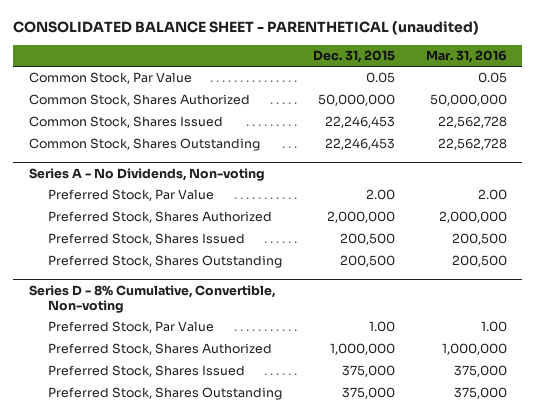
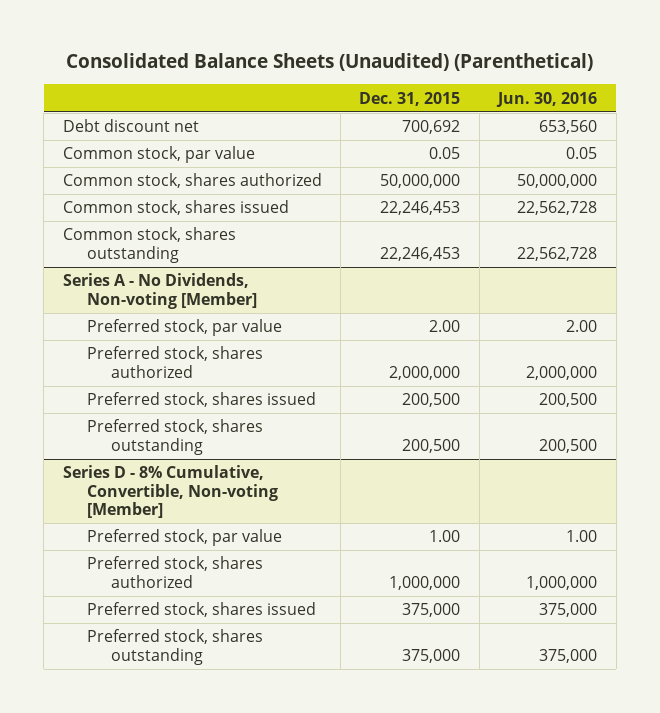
[13,21,480,36] CONSOLIDATED BALANCE SHEET - PARENTHETICAL (unaudited) -> [65,53,593,72] Consolidated Balance Sheets (Unaudited) (Parenthetical)
[425,50,507,64] Mar. 31, 2016 -> none
none -> [496,91,598,107] Jun. 30, 2016
none -> [62,119,199,133] Debt discount net
[28,72,192,85] Common Stock, Par Value -> [62,146,255,164] Common stock, par value
[28,94,250,107] Common Stock, Shares Authorized -> [62,173,322,189] Common stock, shares authorized
[28,116,223,129] Common Stock, Shares Issued -> [62,200,289,216] Common stock, shares issued
[28,138,260,152] Common Stock, Shares Outstanding -> [62,227,236,263] Common stock, shares outstanding
[28,167,265,181] Series A - No Dividends, Non-voting -> [62,273,257,309] Series A - No Dividends, Non-voting [Member]
[47,189,214,202] Preferred Stock, Par Value -> [86,319,282,337] Preferred stock, par value
[47,211,272,224] Preferred Stock, Shares Authorized -> [86,346,263,378] Preferred stock, shares authorized
[47,233,245,246] Preferred Stock, Shares Issued -> [86,392,316,408] Preferred stock, shares issued
[47,255,282,269] Preferred Stock, Shares Outstanding -> [86,419,263,455] Preferred stock, shares outstanding
[28,284,276,313] Series D - 8% Cumulative, Convertible, Non-voting -> [62,465,278,519] Series D - 8% Cumulative, Convertible, Non-voting [Member]
[47,321,214,334] Preferred Stock, Par Value -> [86,529,282,547] Preferred stock, par value
[47,343,272,356] Preferred Stock, Shares Authorized -> [86,556,263,588] Preferred stock, shares authorized
[47,365,245,378] Preferred Stock, Shares Issued -> [86,602,316,618] Preferred stock, shares issued
[47,387,282,401] Preferred Stock, Shares Outstanding -> [86,629,263,665] Preferred stock, shares outstanding

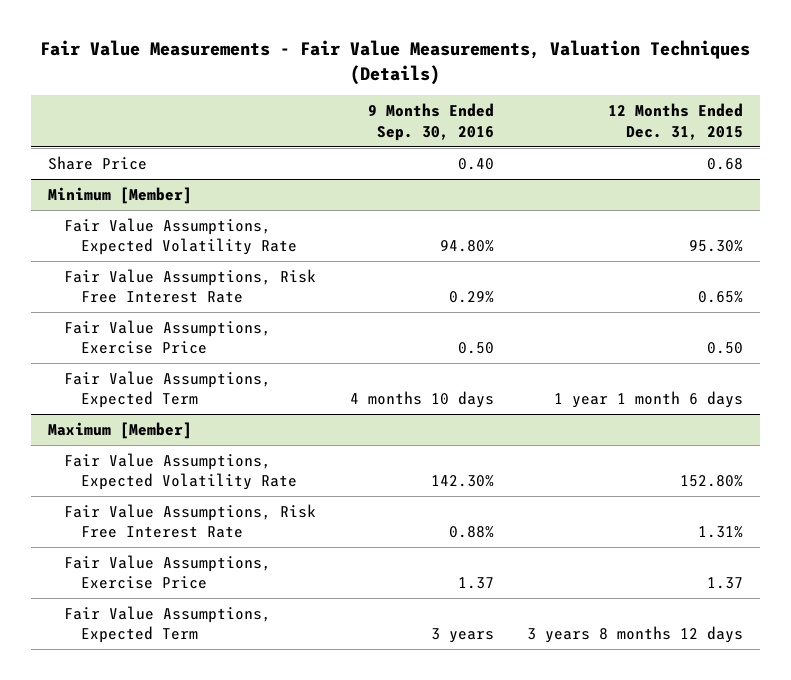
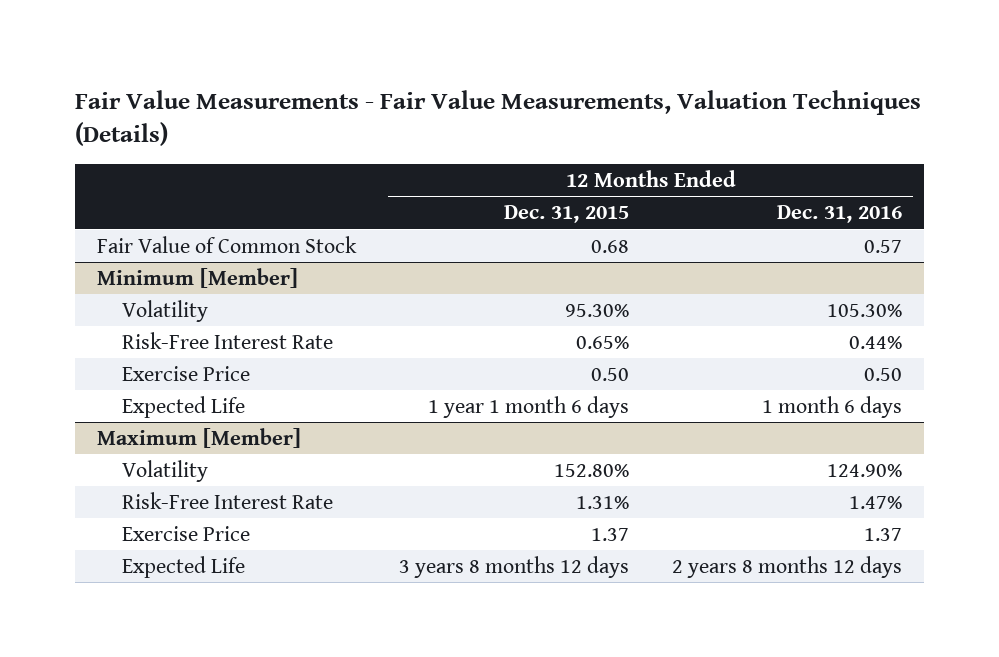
[367,103,494,141] 9 Months Ended Sep. 30, 2016 -> none
none -> [777,205,903,224] Dec. 31, 2016
[47,156,147,171] Share Price -> [96,235,357,253] Fair Value of Common Stock
[64,218,298,256] Fair Value Assumptions, Expected Volatility Rate -> [121,299,208,322] Volatility
[64,269,317,304] Fair Value Assumptions, Risk Free Interest Rate -> [121,331,333,349] Risk-Free Interest Rate
[64,320,272,355] Fair Value Assumptions, Exercise Price -> [121,365,250,381] Exercise Price
[64,371,272,409] Fair Value Assumptions, Expected Term -> [121,395,245,418] Expected Life
[64,453,298,491] Fair Value Assumptions, Expected Volatility Rate -> [121,459,208,482] Volatility
[64,504,317,539] Fair Value Assumptions, Risk Free Interest Rate -> [121,491,333,509] Risk-Free Interest Rate
[64,555,272,590] Fair Value Assumptions, Exercise Price -> [121,525,250,541] Exercise Price
[64,606,272,644] Fair Value Assumptions, Expected Term -> [121,555,245,578] Expected Life

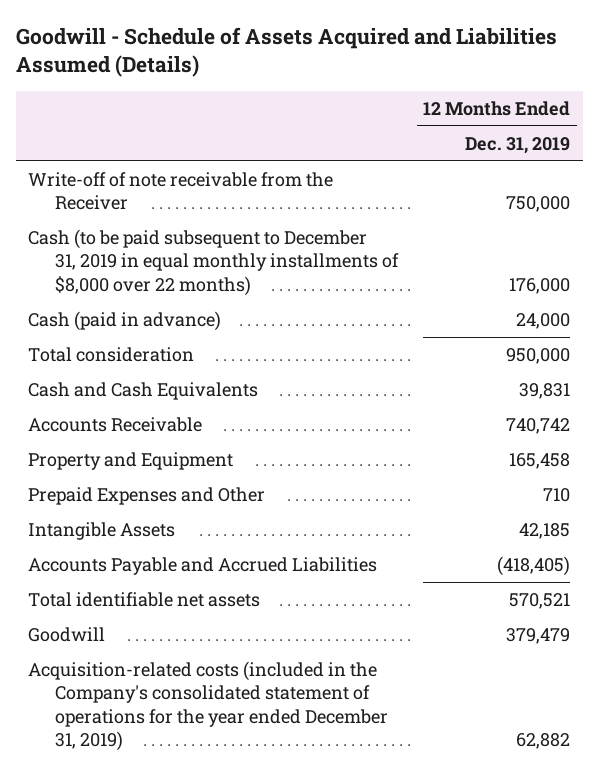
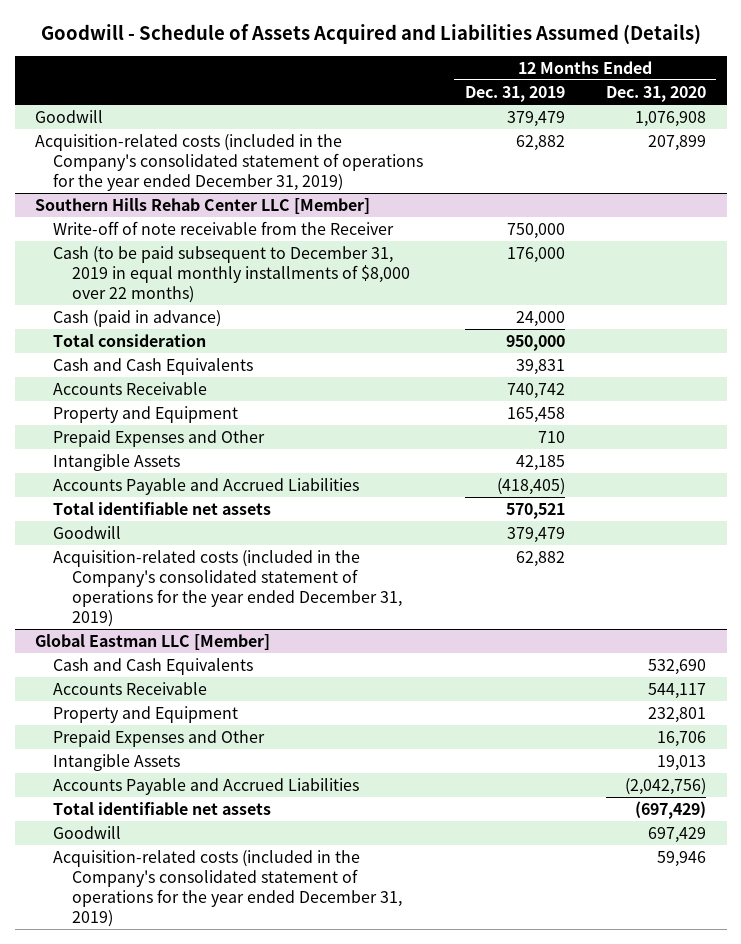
none -> [605,85,706,102] Dec. 31, 2020
none -> [35,109,104,123] Goodwill
none -> [35,133,424,192] Acquisition-related costs (included in the Company's consolidated statement of operations for the year ended December 31, 2019)
none -> [35,197,371,214] Southern Hills Rehab Center LLC [Member]
none -> [35,633,271,650] Global Eastman LLC [Member]
none -> [53,657,254,675] Cash and Cash Equivalents
none -> [53,681,208,695] Accounts Receivable
none -> [53,705,239,723] Property and Equipment
none -> [53,729,266,747] Prepaid Expenses and Other
none -> [53,753,181,771] Intangible Assets
none -> [53,777,360,795] Accounts Payable and Accrued Liabilities
none -> [53,801,272,815] Total identifiable net assets
none -> [53,825,122,839] Goodwill
none -> [53,849,402,928] Acquisition-related costs (included in the Company's consolidated statement of operations for the year ended December 31, 2019)

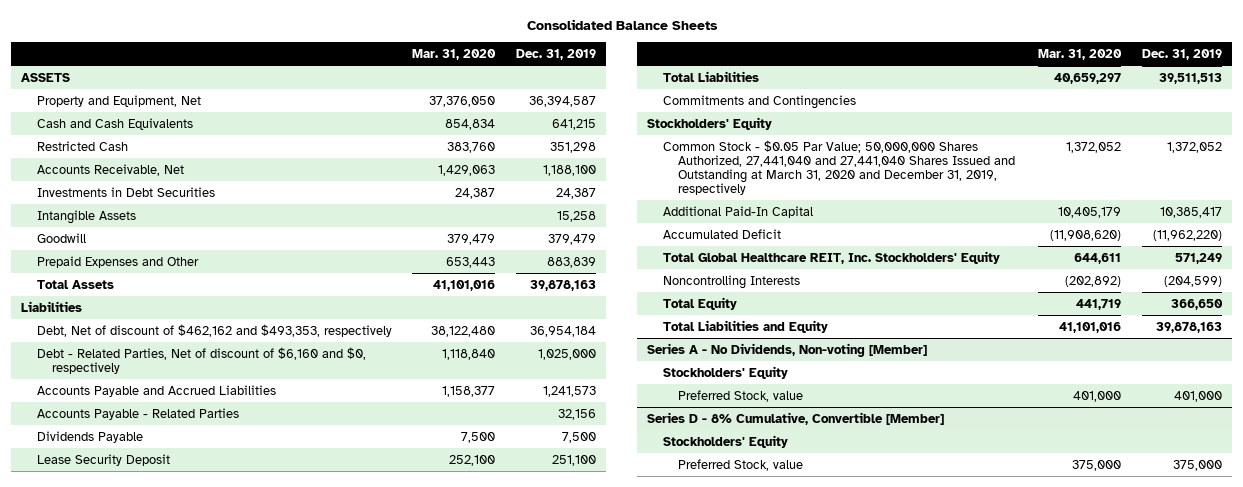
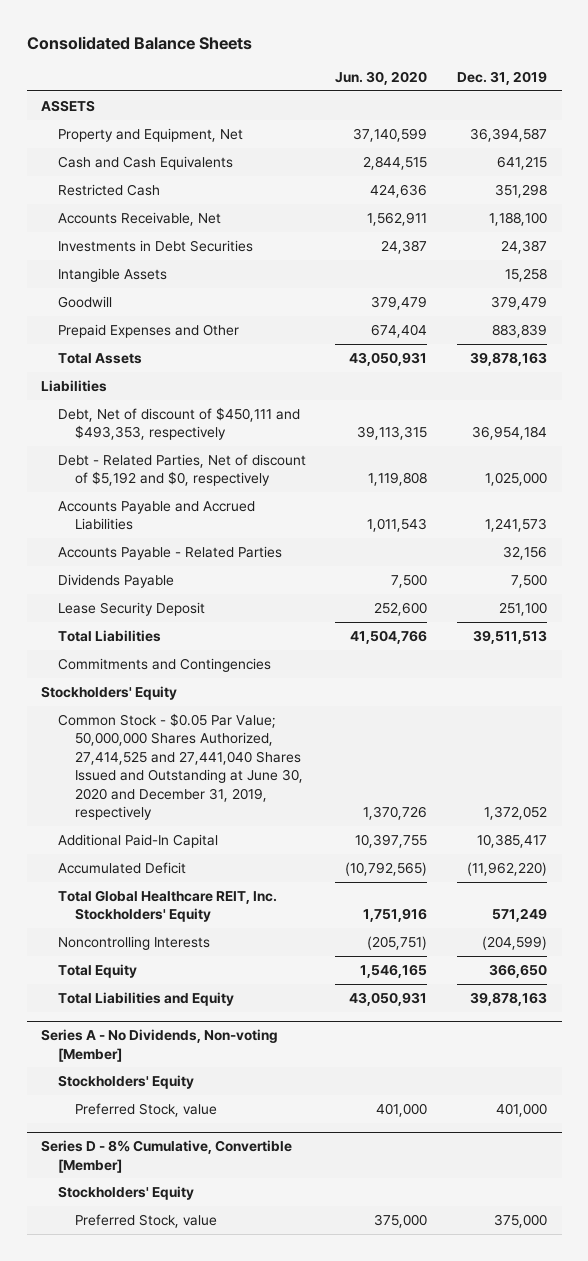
[412,48,497,60] Mar. 31, 2020 -> none
none -> [335,70,428,85] Jun. 30, 2020
[36,323,392,337] Debt, Net of discount of $462,162 and $493,353, respectively -> [57,406,300,441] Debt, Net of discount of $450,111 and $493,353, respectively
[36,346,366,374] Debt - Related Parties, Net of discount of $6,160 and $0, respectively -> [57,453,306,487] Debt - Related Parties, Net of discount of $5,192 and $0, respectively
[662,139,1016,196] Common Stock - $0.05 Par Value; 50,000,000 Shares Authorized, 27,441,040 and 27,441,040 Shares Issued and Outstanding at March 31, 2020 and December 31, 2019, respectively -> [57,712,303,820] Common Stock - $0.05 Par Value; 50,000,000 Shares Authorized, 27,414,525 and 27,441,040 Shares Issued and Outstanding at June 30, 2020 and December 31, 2019, respectively

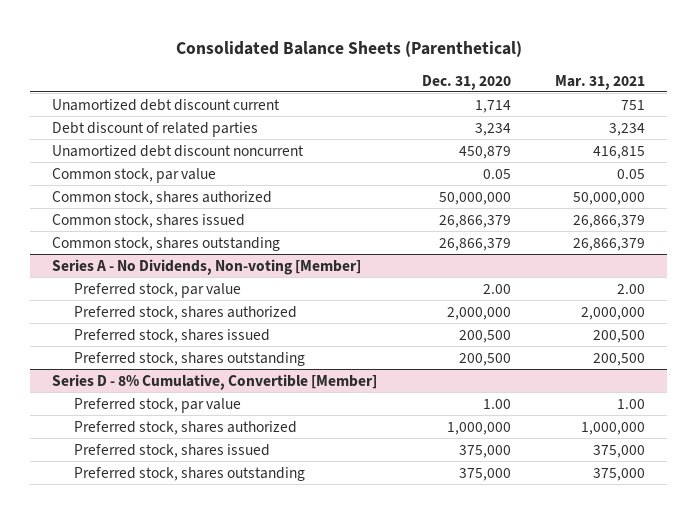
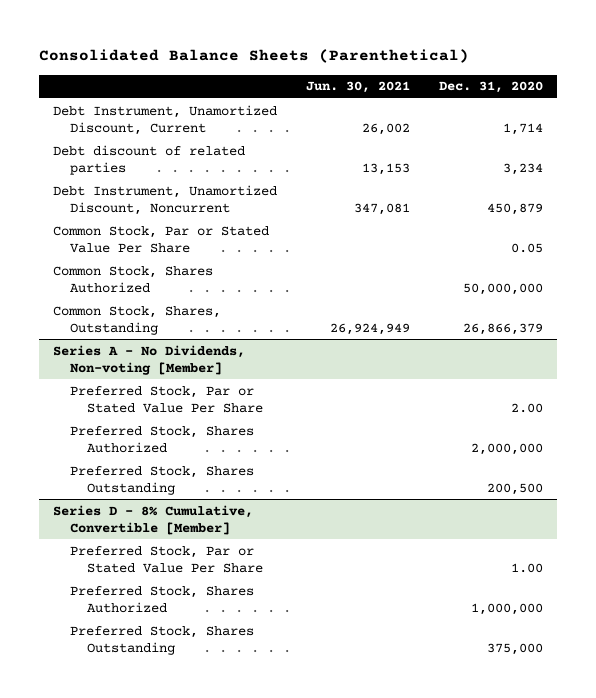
[555,74,646,90] Mar. 31, 2021 -> none
none -> [305,81,410,94] Jun. 30, 2021
[52,98,281,111] Unamortized debt discount current -> [52,104,277,135] Debt Instrument, Unamortized Discount, Current
[52,213,246,228] Common stock, shares issued -> none
[52,144,305,157] Unamortized debt discount noncurrent -> [52,184,277,215] Debt Instrument, Unamortized Discount, Noncurrent
[52,167,217,183] Common stock, par value -> [52,225,269,253] Common Stock, Par or Stated Value Per Share
[52,190,273,205] Common stock, shares authorized -> [52,265,213,293] Common Stock, Shares Authorized
[52,236,281,251] Common stock, shares outstanding -> [52,305,221,335] Common Stock, Shares, Outstanding
[74,328,271,343] Preferred stock, shares issued -> none
[74,282,242,298] Preferred stock, par value -> [70,385,264,413] Preferred Stock, Par or Stated Value Per Share
[74,305,298,320] Preferred stock, shares authorized -> [70,425,255,453] Preferred Stock, Shares Authorized
[74,351,306,366] Preferred stock, shares outstanding -> [70,465,255,495] Preferred Stock, Shares Outstanding
[74,443,271,458] Preferred stock, shares issued -> none
[74,397,242,413] Preferred stock, par value -> [70,545,264,573] Preferred Stock, Par or Stated Value Per Share
[74,420,298,435] Preferred stock, shares authorized -> [70,585,255,613] Preferred Stock, Shares Authorized
[74,466,306,481] Preferred stock, shares outstanding -> [70,625,255,655] Preferred Stock, Shares Outstanding

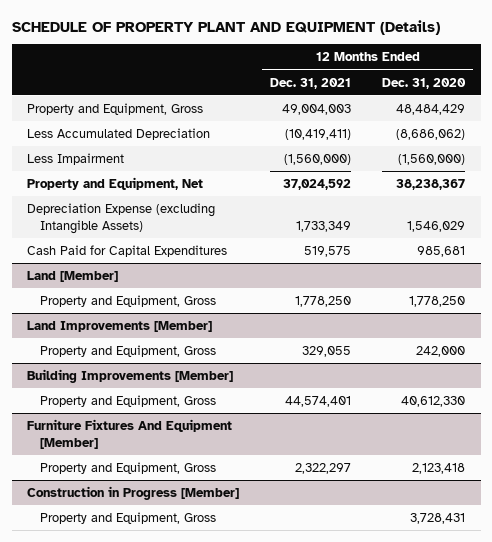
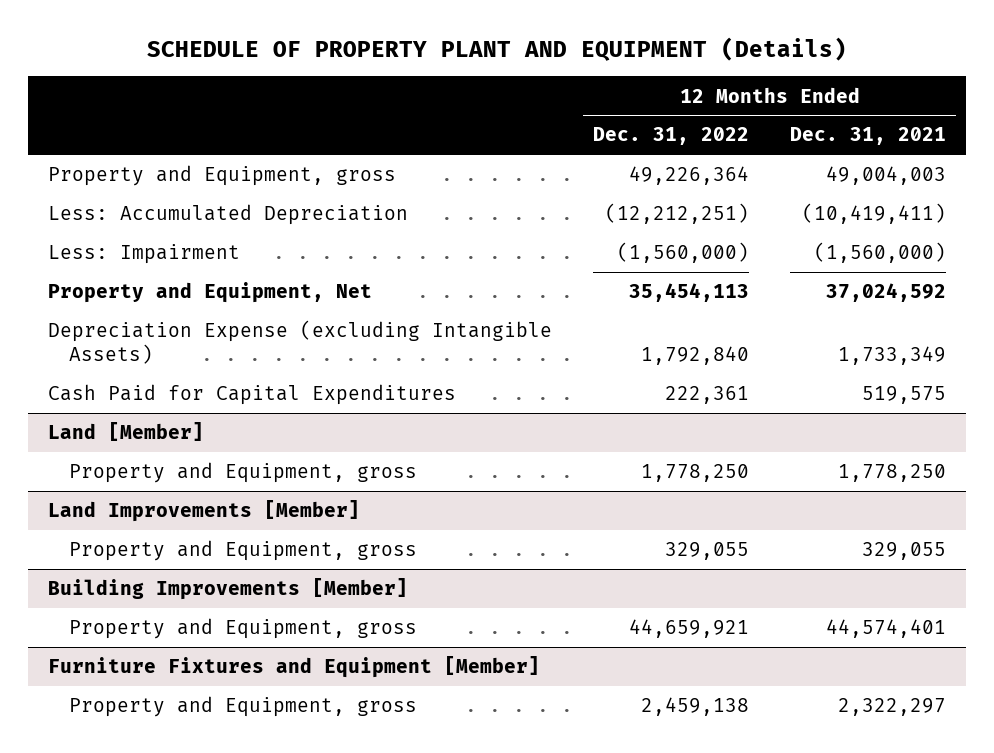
[382,77,467,89] Dec. 31, 2020 -> none
none -> [593,127,750,146] Dec. 31, 2022
[27,102,204,115] Property and Equipment, Gross -> [48,165,397,187] Property and Equipment, gross
[27,127,211,140] Less Accumulated Depreciation -> [48,204,409,226] Less: Accumulated Depreciation
[27,152,125,165] Less Impairment -> [48,244,241,265] Less: Impairment
[39,294,216,307] Property and Equipment, Gross -> [68,462,417,484] Property and Equipment, gross
[39,344,216,357] Property and Equipment, Gross -> [68,540,417,562] Property and Equipment, gross
[27,485,240,500] Construction in Progress [Member] -> none
[39,511,216,524] Property and Equipment, Gross -> none
[39,394,216,407] Property and Equipment, Gross -> [68,618,417,640] Property and Equipment, gross
[27,418,233,449] Furniture Fixtures And Equipment [Member] -> [48,656,541,679] Furniture Fixtures and Equipment [Member]
[39,461,216,474] Property and Equipment, Gross -> [68,696,417,718] Property and Equipment, gross

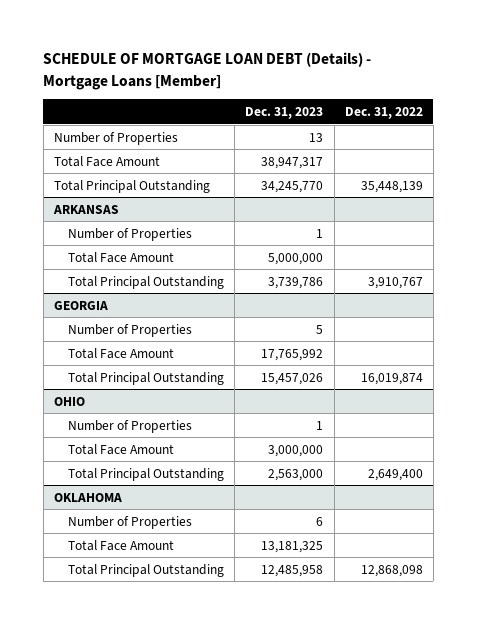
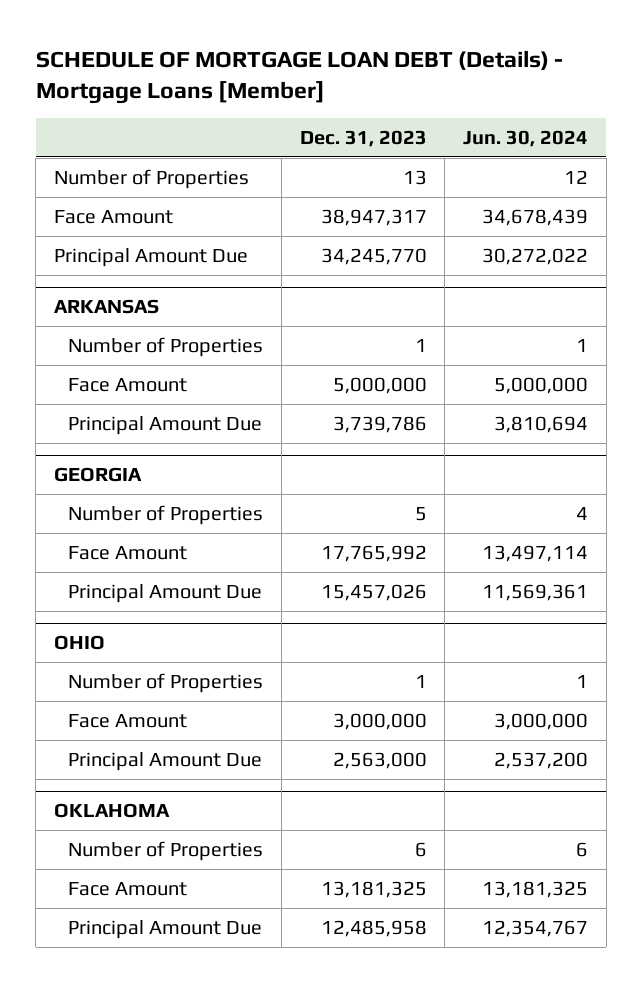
[344,106,423,119] Dec. 31, 2022 -> none
none -> [463,130,589,148] Jun. 30, 2024
[53,155,160,167] Total Face Amount -> [53,209,173,224] Face Amount
[53,179,210,193] Total Principal Outstanding -> [53,247,248,267] Principal Amount Due
[67,251,174,263] Total Face Amount -> [68,377,188,392] Face Amount
[67,275,224,289] Total Principal Outstanding -> [68,415,263,435] Principal Amount Due
[67,347,174,359] Total Face Amount -> [68,545,188,560] Face Amount
[67,371,224,385] Total Principal Outstanding -> [68,583,263,603] Principal Amount Due
[67,443,174,455] Total Face Amount -> [68,713,188,728] Face Amount
[67,467,224,481] Total Principal Outstanding -> [68,751,263,771] Principal Amount Due
[67,539,174,551] Total Face Amount -> [68,881,188,896] Face Amount
[67,563,224,577] Total Principal Outstanding -> [68,919,263,939] Principal Amount Due

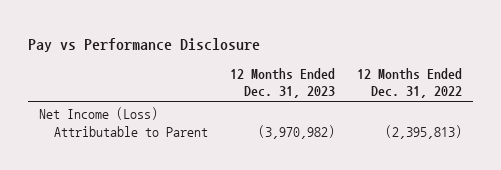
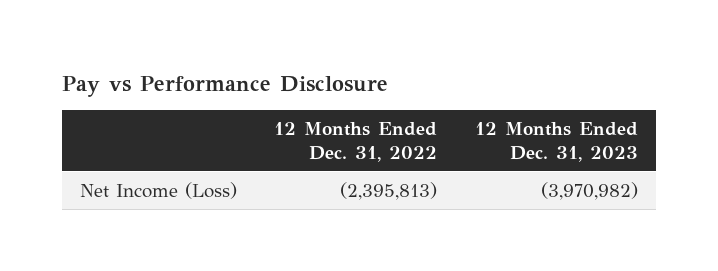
[38,107,209,137] Net Income (Loss) Attributable to Parent -> [80,181,238,199] Net Income (Loss)

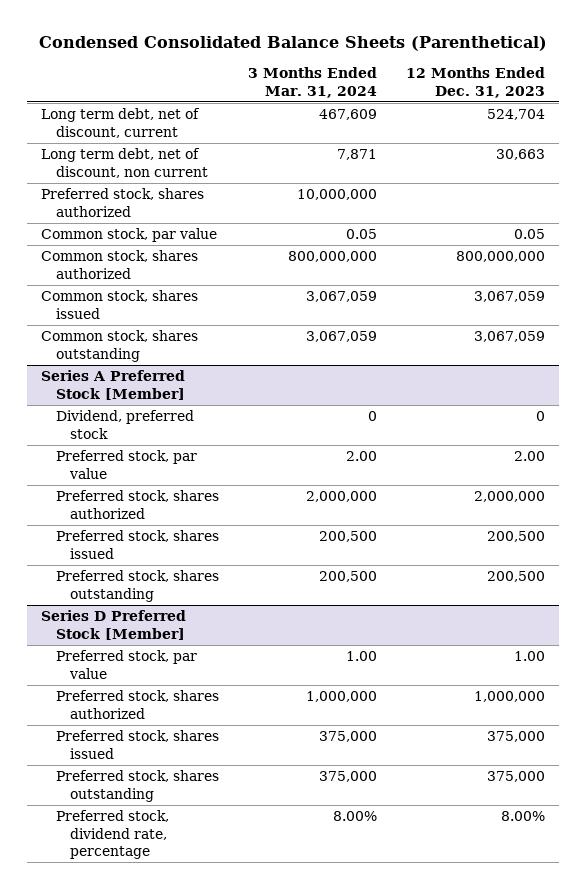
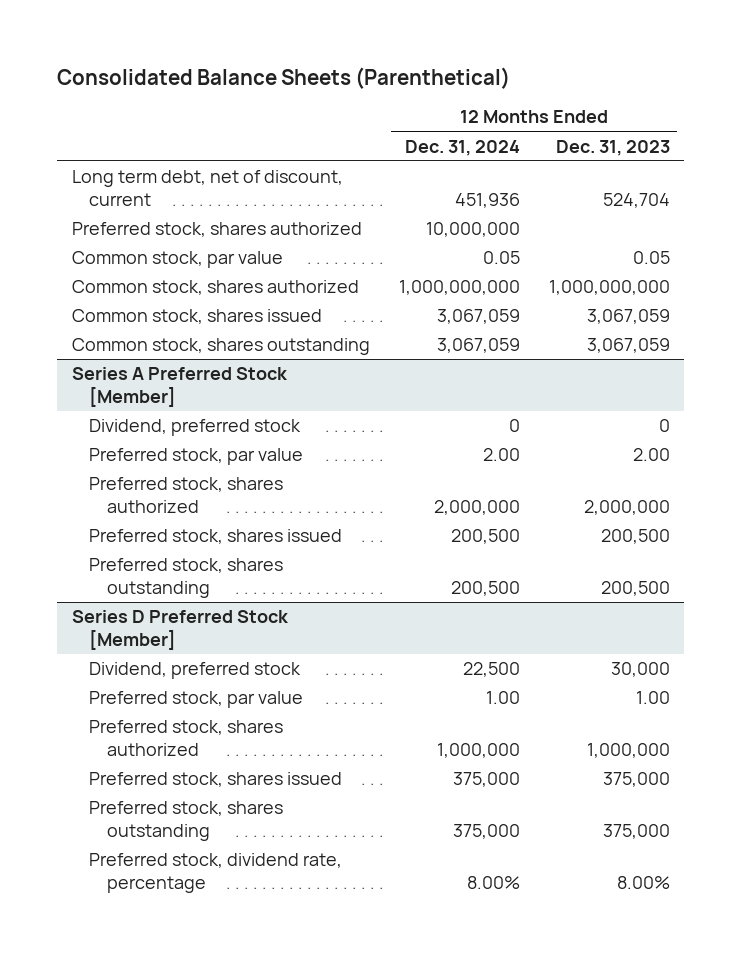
[39,36,548,52] Condensed Consolidated Balance Sheets (Parenthetical) -> [56,66,510,89] Consolidated Balance Sheets (Parenthetical)
[247,67,377,98] 3 Months Ended Mar. 31, 2024 -> none
none -> [404,139,520,156] Dec. 31, 2024
[41,147,208,178] Long term debt, net of discount, non current -> none
[455,250,545,262] 800,000,000 -> [548,280,670,296] 1,000,000,000
none -> [89,662,302,680] Dividend, preferred stock

